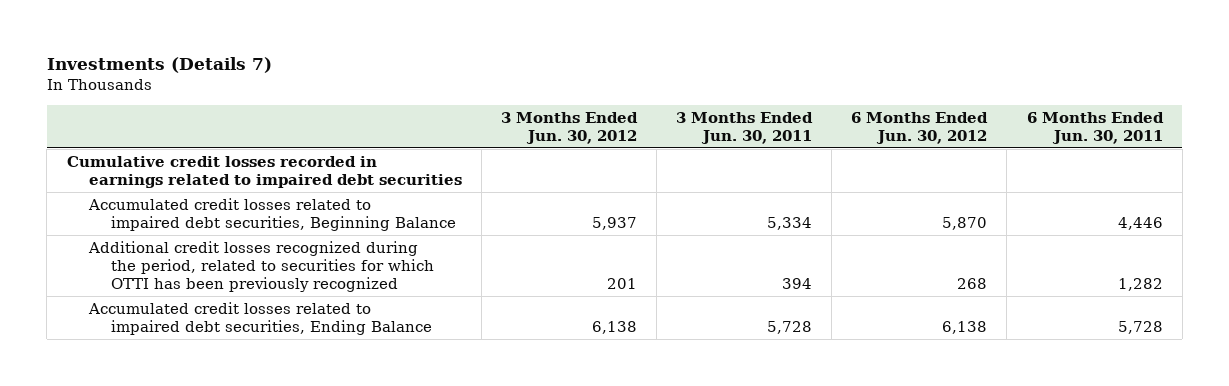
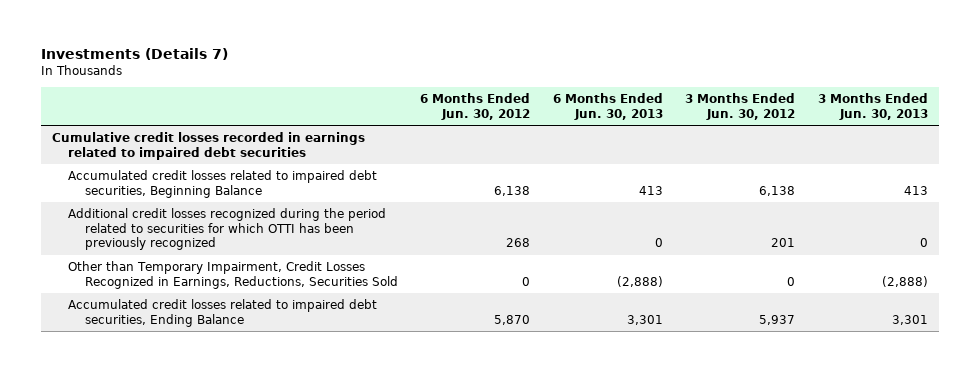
[676,111,814,145] 3 Months Ended Jun. 30, 2011 -> none
[1026,111,1164,145] 6 Months Ended Jun. 30, 2011 -> none
none -> [552,93,663,120] 6 Months Ended Jun. 30, 2013
none -> [818,93,929,120] 3 Months Ended Jun. 30, 2013
[591,216,637,230] 5,937 -> [759,185,796,196] 6,138
[942,216,988,230] 5,870 -> [494,185,531,196] 6,138
[87,240,434,293] Additional credit losses recognized during the period, related to securities for which OTTI has been previously recognized -> [68,208,387,251] Additional credit losses recognized during the period related to securities for which OTTI has been previously recognized
none -> [68,261,398,289] Other than Temporary Impairment, Credit Losses Recognized in Earnings, Reductions, Securities Sold
[591,320,637,334] 6,138 -> [759,314,796,325] 5,937
[942,320,988,334] 6,138 -> [494,314,531,325] 5,870

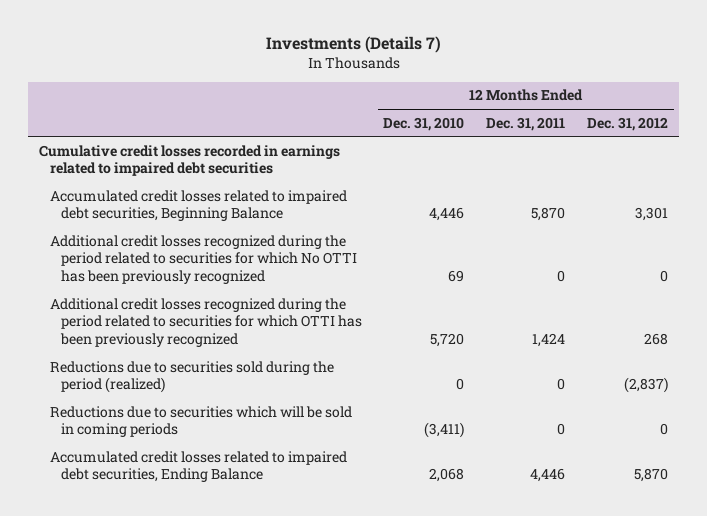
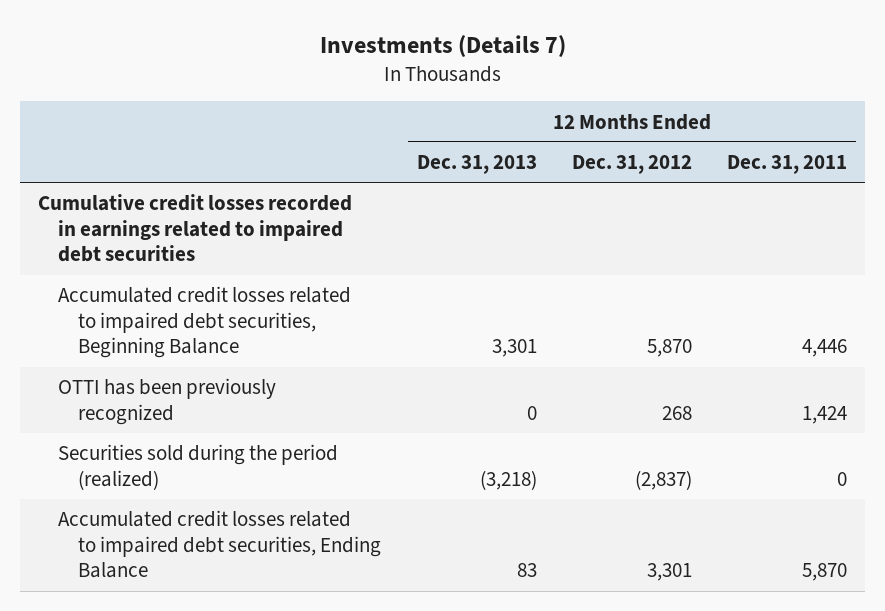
[383,116,465,131] Dec. 31, 2010 -> none
none -> [416,154,537,174] Dec. 31, 2013
[49,234,357,285] Additional credit losses recognized during the period related to securities for which No OTTI has been previously recognized -> none
[49,405,352,438] Reductions due to securities which will be sold in coming periods -> none
[531,207,566,222] 5,870 -> [802,339,848,358] 4,446
[635,207,669,222] 3,301 -> [647,339,693,358] 5,870
[49,297,362,348] Additional credit losses recognized during the period related to securities for which OTTI has been previously recognized -> [58,378,277,425] OTTI has been previously recognized
[49,360,334,394] Reductions due to securities sold during the period (realized) -> [58,444,339,490] Securities sold during the period (realized)
[530,468,566,483] 4,446 -> [802,563,848,582] 5,870
[634,468,669,483] 5,870 -> [647,563,693,582] 3,301

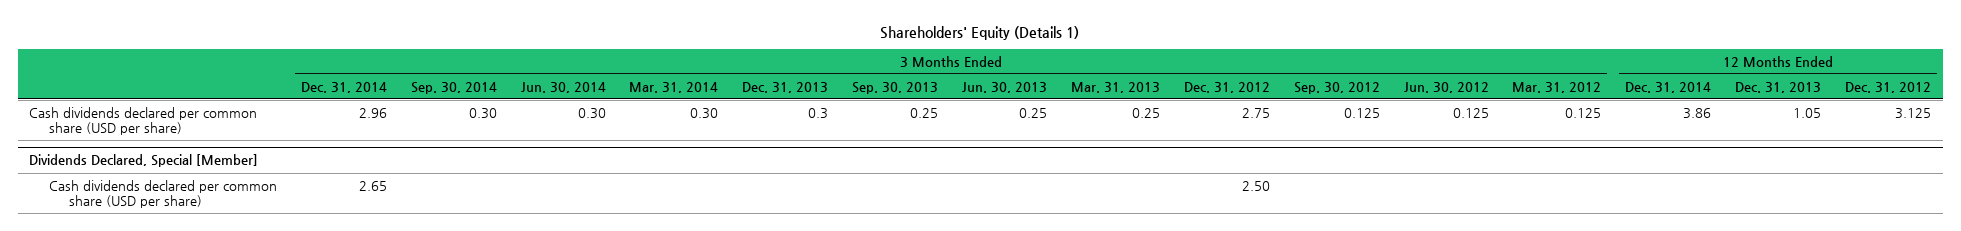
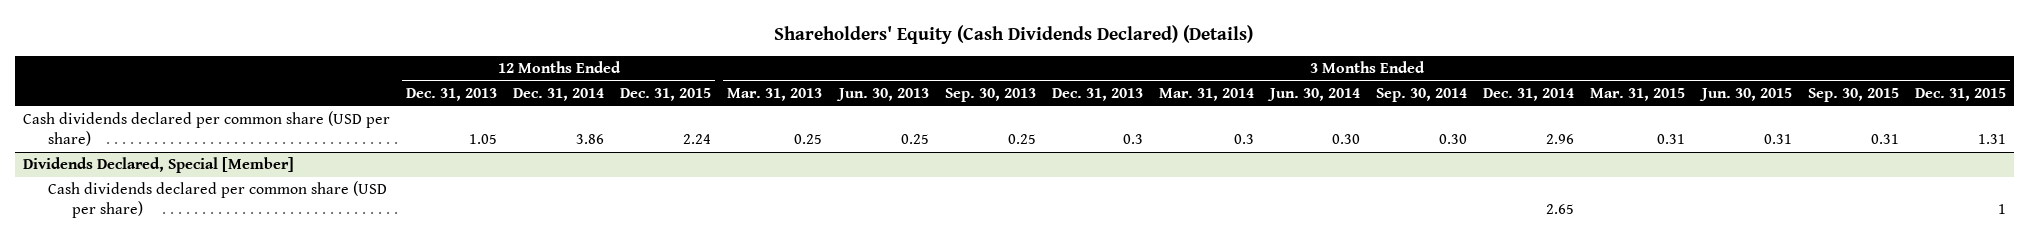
[880,25,1080,40] Shareholders' Equity (Details 1) -> [774,24,1254,44] Shareholders' Equity (Cash Dividends Declared) (Details)
[1183,81,1270,93] Dec. 31, 2012 -> none
[1293,81,1380,94] Sep. 30, 2012 -> none
[1403,81,1489,93] Jun. 30, 2012 -> none
[1512,81,1602,93] Mar. 31, 2012 -> none
[1845,81,1932,93] Dec. 31, 2012 -> none
none -> [620,88,712,102] Dec. 31, 2015
none -> [1590,88,1686,102] Mar. 31, 2015
none -> [1698,88,1792,102] Jun. 30, 2015
none -> [1807,88,1899,103] Sep. 30, 2015
none -> [1914,88,2006,102] Dec. 31, 2015
[690,107,719,119] 0.30 -> [1233,134,1254,145] 0.3

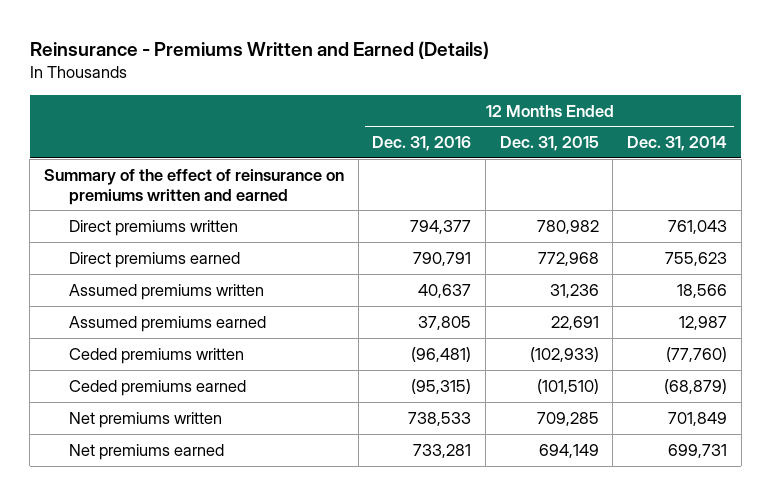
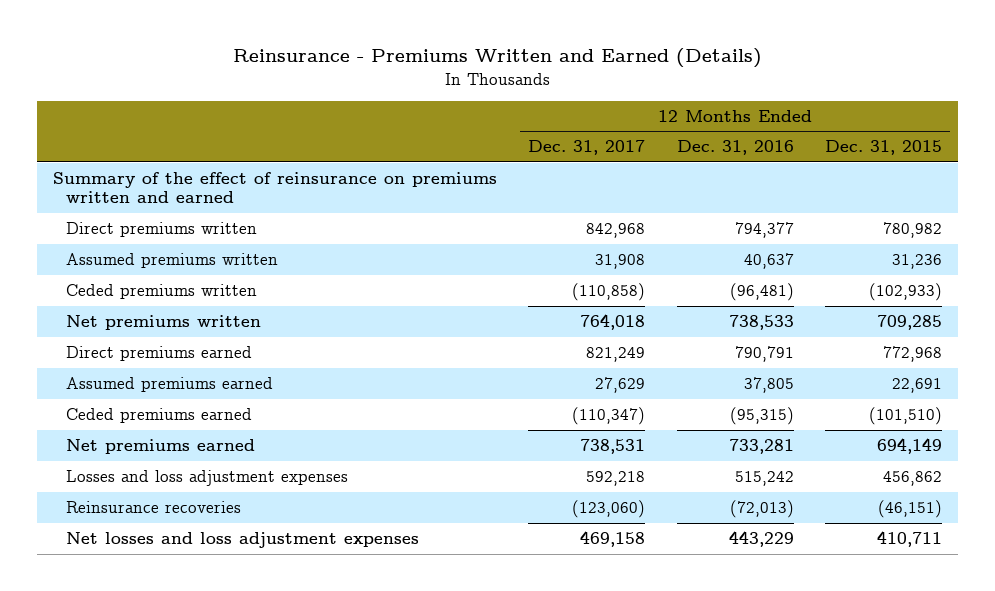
[627,136,728,152] Dec. 31, 2014 -> none
none -> [528,140,646,156] Dec. 31, 2017
[69,251,241,268] Direct premiums earned -> [65,345,252,361] Direct premiums earned
[69,315,267,332] Assumed premiums earned -> [65,376,273,392] Assumed premiums earned
[69,379,247,396] Ceded premiums earned -> [65,407,252,423] Ceded premiums earned
none -> [65,469,348,486] Losses and loss adjustment expenses
none -> [65,500,241,513] Reinsurance recoveries
none -> [65,531,419,548] Net losses and loss adjustment expenses

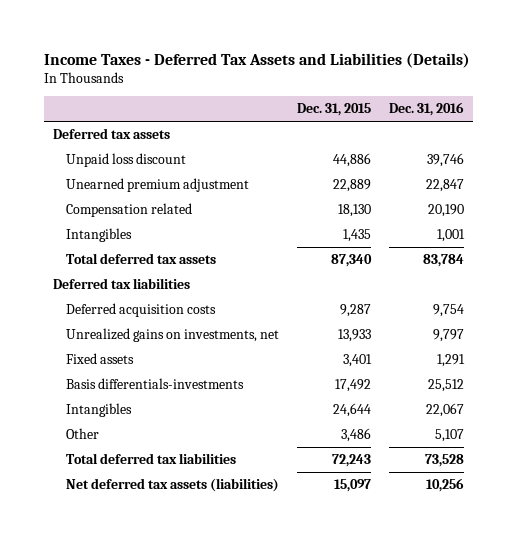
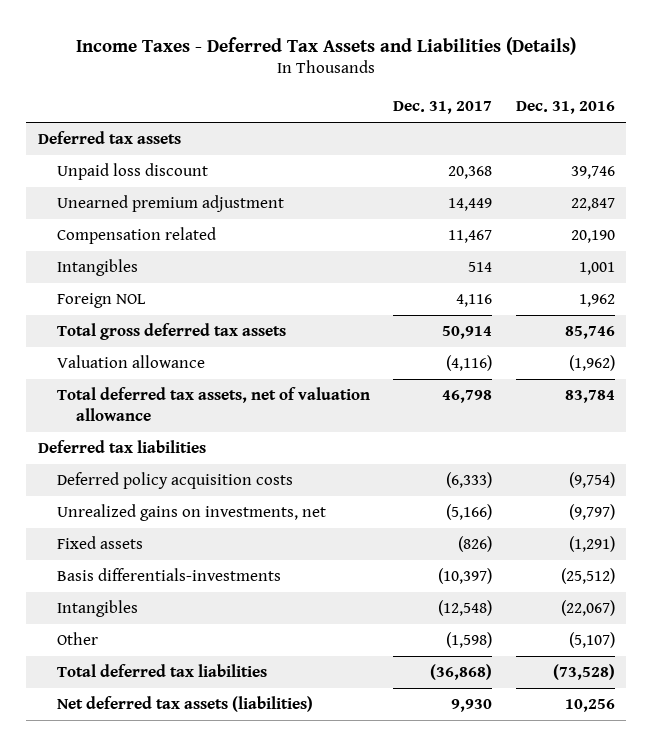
[296,103,371,117] Dec. 31, 2015 -> none
none -> [393,101,493,115] Dec. 31, 2017
none -> [56,293,146,309] Foreign NOL
[65,253,216,265] Total deferred tax assets -> [56,323,286,341] Total gross deferred tax assets
[422,254,464,268] 83,784 -> [564,326,615,340] 85,746
none -> [56,355,205,369] Valuation allowance
none -> [56,387,370,421] Total deferred tax assets, net of valuation allowance
[65,303,216,318] Deferred acquisition costs -> [56,472,293,490] Deferred policy acquisition costs
[432,304,464,318] 9,754 -> [568,472,615,489] (9,754)
[432,329,464,343] 9,797 -> [568,504,615,521] (9,797)
[436,354,465,368] 1,291 -> [568,536,615,553] (1,291)
[427,379,464,393] 25,512 -> [560,568,615,585] (25,512)
[425,403,464,418] 22,067 -> [560,600,615,617] (22,067)
[434,429,464,443] 5,107 -> [568,632,615,649] (5,107)
[424,454,464,468] 73,528 -> [552,664,615,681] (73,528)

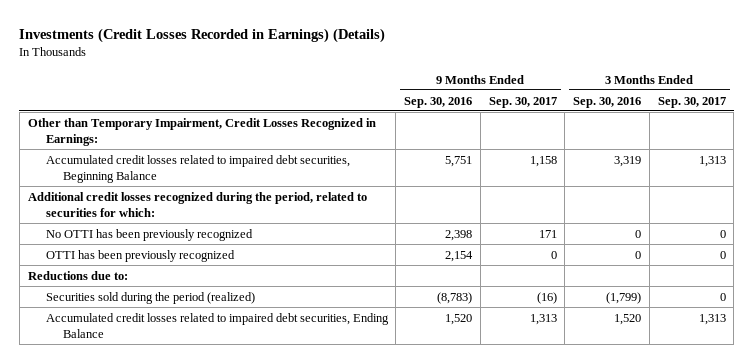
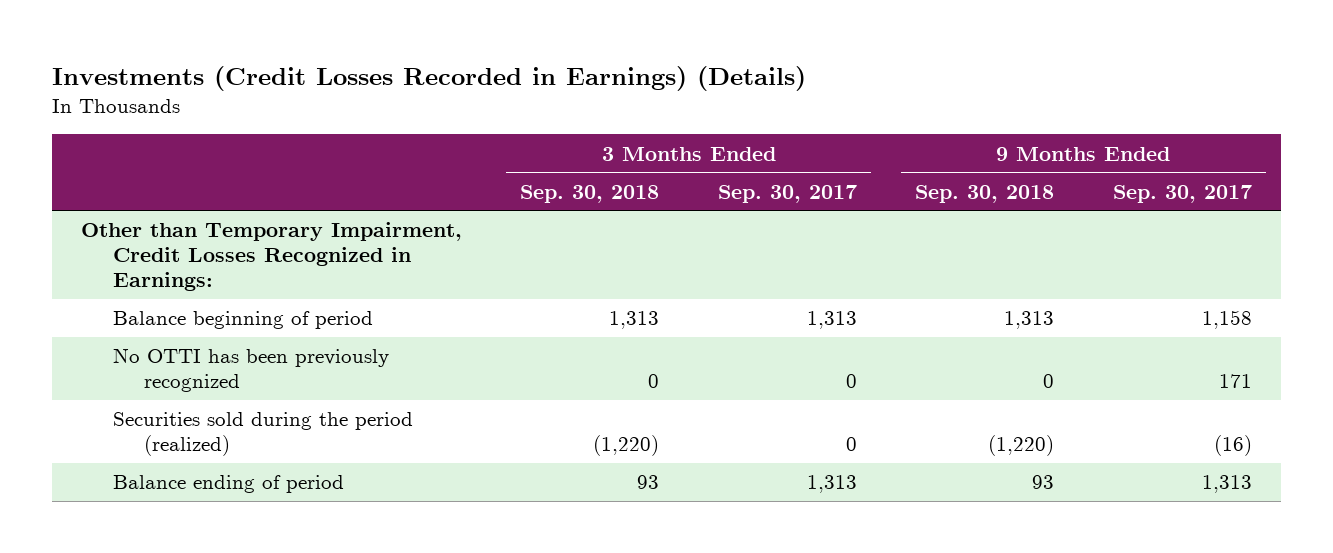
[404,96,473,108] Sep. 30, 2016 -> none
[573,96,642,108] Sep. 30, 2016 -> none
none -> [520,184,660,203] Sep. 30, 2018
none -> [915,184,1055,203] Sep. 30, 2018
[27,191,367,218] Additional credit losses recognized during the period, related to securities for which: -> none
[45,154,350,184] Accumulated credit losses related to impaired debt securities, Beginning Balance -> [112,311,373,330] Balance beginning of period
[45,249,235,262] OTTI has been previously recognized -> none
[27,270,128,280] Reductions due to: -> none
[45,312,389,339] Accumulated credit losses related to impaired debt securities, Ending Balance -> [112,475,344,494] Balance ending of period

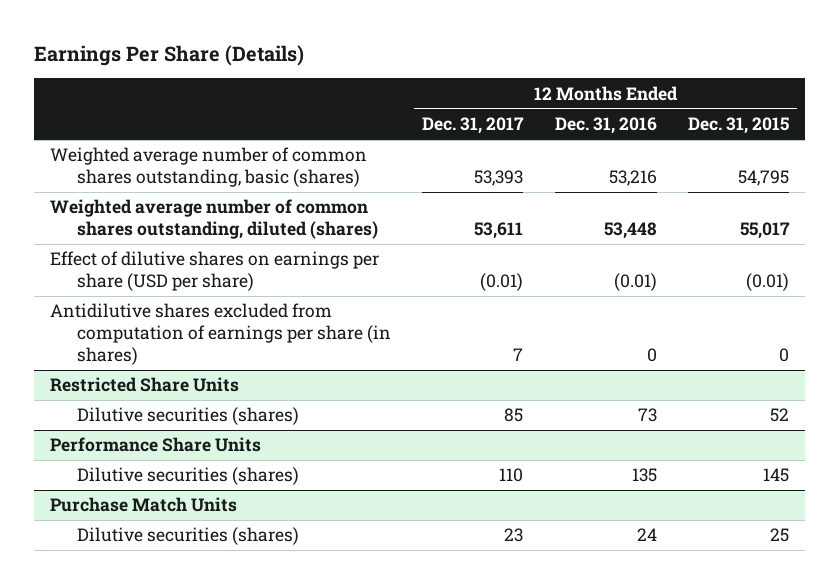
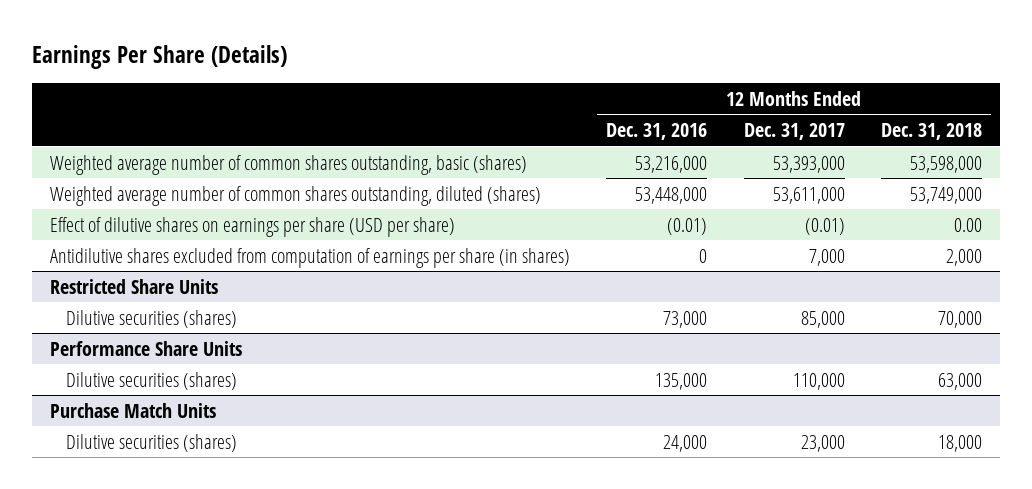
[688,117,790,135] Dec. 31, 2015 -> none
none -> [880,122,982,140] Dec. 31, 2018
[474,170,524,187] 53,393 -> [772,155,845,173] 53,393,000
[608,170,657,187] 53,216 -> [635,155,708,173] 53,216,000
[474,222,524,240] 53,611 -> [772,186,845,204] 53,611,000
[603,222,657,240] 53,448 -> [635,186,708,204] 53,448,000
[513,348,524,362] 7 -> [808,248,845,266] 7,000
[504,408,524,423] 85 -> [800,310,845,328] 85,000
[637,408,657,423] 73 -> [663,310,708,328] 73,000
[499,468,524,483] 110 -> [792,372,845,390] 110,000
[631,468,657,483] 135 -> [655,372,708,390] 135,000
[504,528,524,543] 23 -> [800,434,845,452] 23,000
[636,528,657,542] 24 -> [663,434,708,452] 24,000

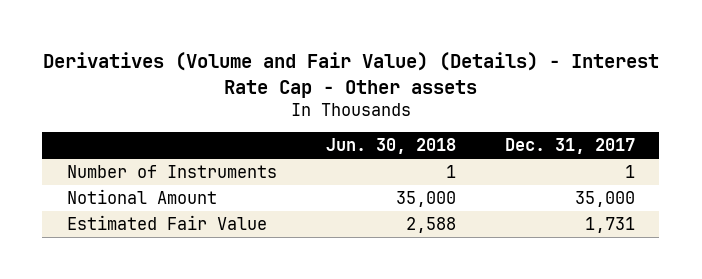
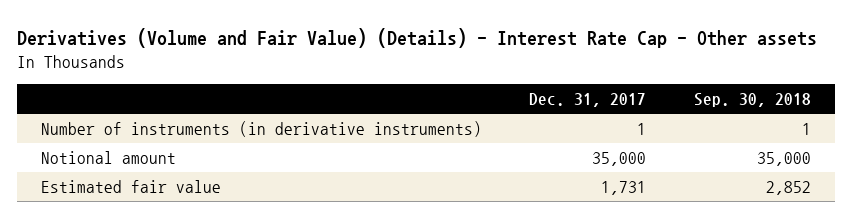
[325,138,456,155] Jun. 30, 2018 -> none
none -> [694,92,812,107] Sep. 30, 2018
[66,165,277,179] Number of Instruments -> [40,121,482,138] Number of instruments (in derivative instruments)
[66,189,217,205] Notional Amount -> [40,151,176,165] Notional amount
[66,215,267,231] Estimated Fair Value -> [40,180,221,194] Estimated fair value

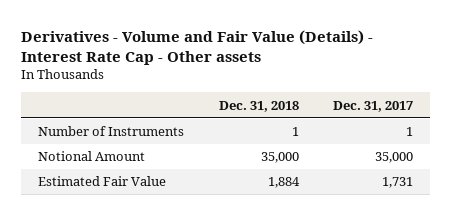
[17,27,818,48] Derivatives (Volume and Fair Value) (Details) - Interest Rate Cap - Other assets -> [21,29,374,65] Derivatives - Volume and Fair Value (Details) - Interest Rate Cap - Other assets
[694,92,812,107] Sep. 30, 2018 -> none
none -> [218,100,299,112] Dec. 31, 2018
[40,121,482,138] Number of instruments (in derivative instruments) -> [38,126,185,137] Number of Instruments
[40,151,176,165] Notional amount -> [38,151,146,162] Notional Amount
[40,180,221,194] Estimated fair value -> [38,176,167,187] Estimated Fair Value

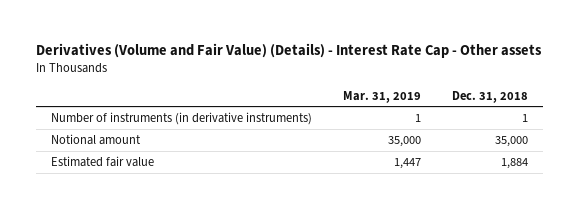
[21,29,374,65] Derivatives - Volume and Fair Value (Details) - Interest Rate Cap - Other assets -> [36,43,543,59] Derivatives (Volume and Fair Value) (Details) - Interest Rate Cap - Other assets
[332,100,413,112] Dec. 31, 2017 -> none
none -> [343,90,422,103] Mar. 31, 2019
[38,126,185,137] Number of Instruments -> [51,111,313,125] Number of instruments (in derivative instruments)
[38,151,146,162] Notional Amount -> [51,133,142,145] Notional amount
[38,176,167,187] Estimated Fair Value -> [51,155,155,167] Estimated fair value

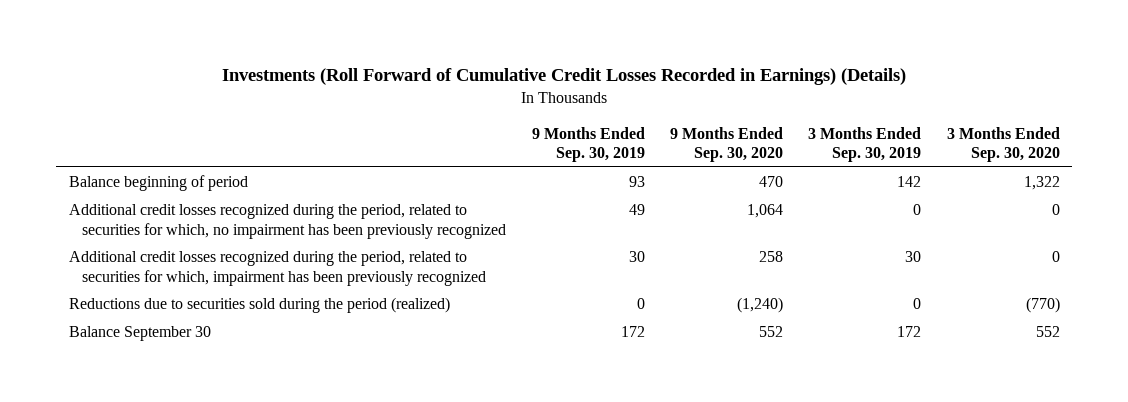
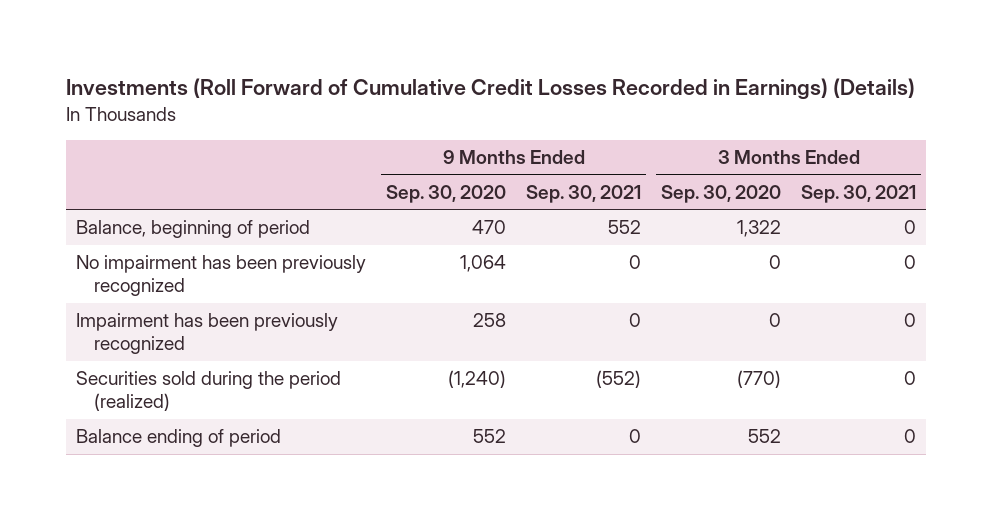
[531,126,645,163] 9 Months Ended Sep. 30, 2019 -> none
[808,126,922,163] 3 Months Ended Sep. 30, 2019 -> none
none -> [526,184,642,203] Sep. 30, 2021
none -> [801,184,917,203] Sep. 30, 2021
[68,175,248,192] Balance beginning of period -> [75,220,310,239] Balance, beginning of period
[68,204,507,239] Additional credit losses recognized during the period, related to securities for which, no impairment has been previously recognized -> [75,255,366,297] No impairment has been previously recognized
[68,251,487,286] Additional credit losses recognized during the period, related to securities for which, impairment has been previously recognized -> [75,313,338,355] Impairment has been previously recognized
[68,297,450,314] Reductions due to securities sold during the period (realized) -> [75,371,341,412] Securities sold during the period (realized)
[68,326,211,342] Balance September 30 -> [75,429,281,448] Balance ending of period

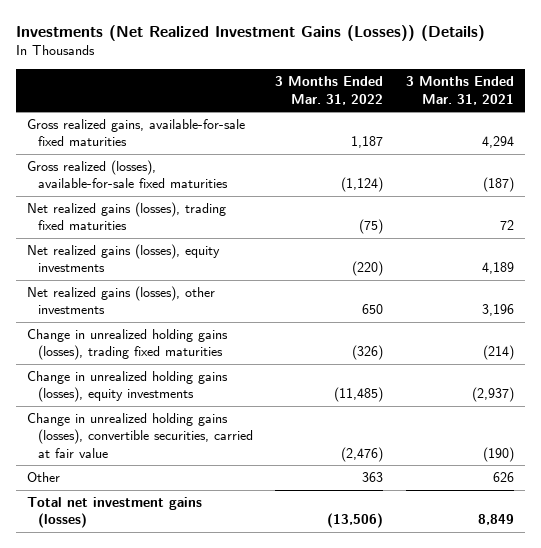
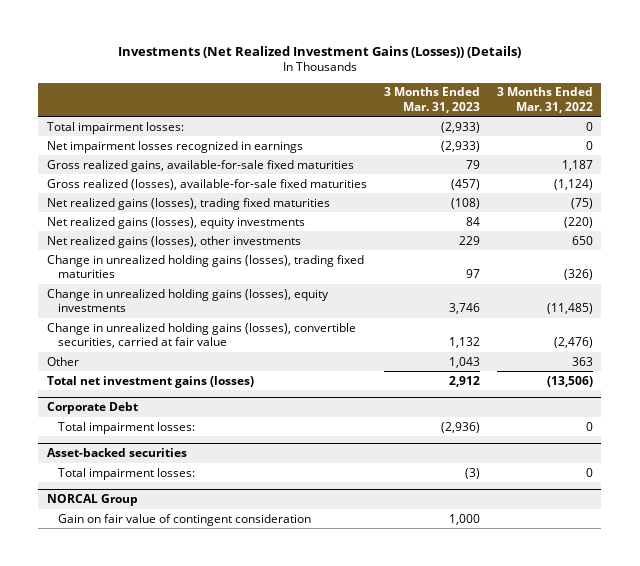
[405,76,514,105] 3 Months Ended Mar. 31, 2021 -> none
none -> [383,87,480,113] 3 Months Ended Mar. 31, 2023
none -> [46,121,184,134] Total impairment losses:
none -> [46,140,303,153] Net impairment losses recognized in earnings
none -> [46,401,138,414] Corporate Debt
none -> [57,421,195,434] Total impairment losses:
none -> [46,447,187,457] Asset-backed securities
none -> [57,467,195,480] Total impairment losses:
none -> [46,493,138,506] NORCAL Group
none -> [57,513,311,526] Gain on fair value of contingent consideration

